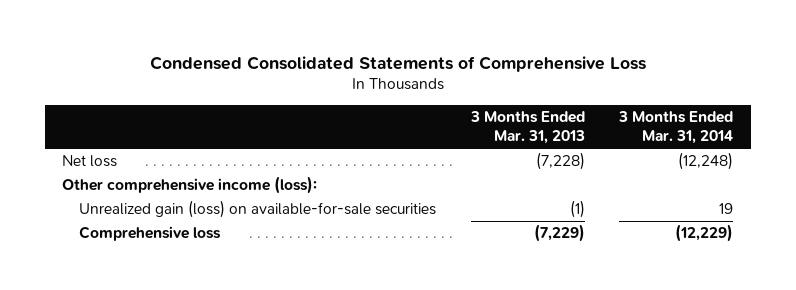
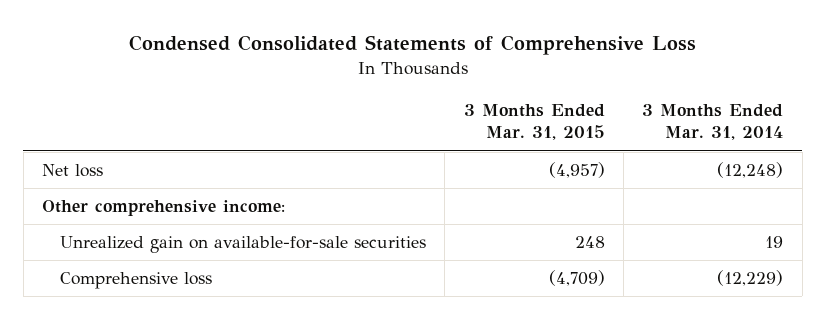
[469,111,585,145] 3 Months Ended Mar. 31, 2013 -> none
none -> [463,103,605,141] 3 Months Ended Mar. 31, 2015
[62,176,318,195] Other comprehensive income (loss): -> [42,200,286,217] Other comprehensive income:
[78,200,436,219] Unrealized gain (loss) on available-for-sale securities -> [59,236,426,254] Unrealized gain on available-for-sale securities

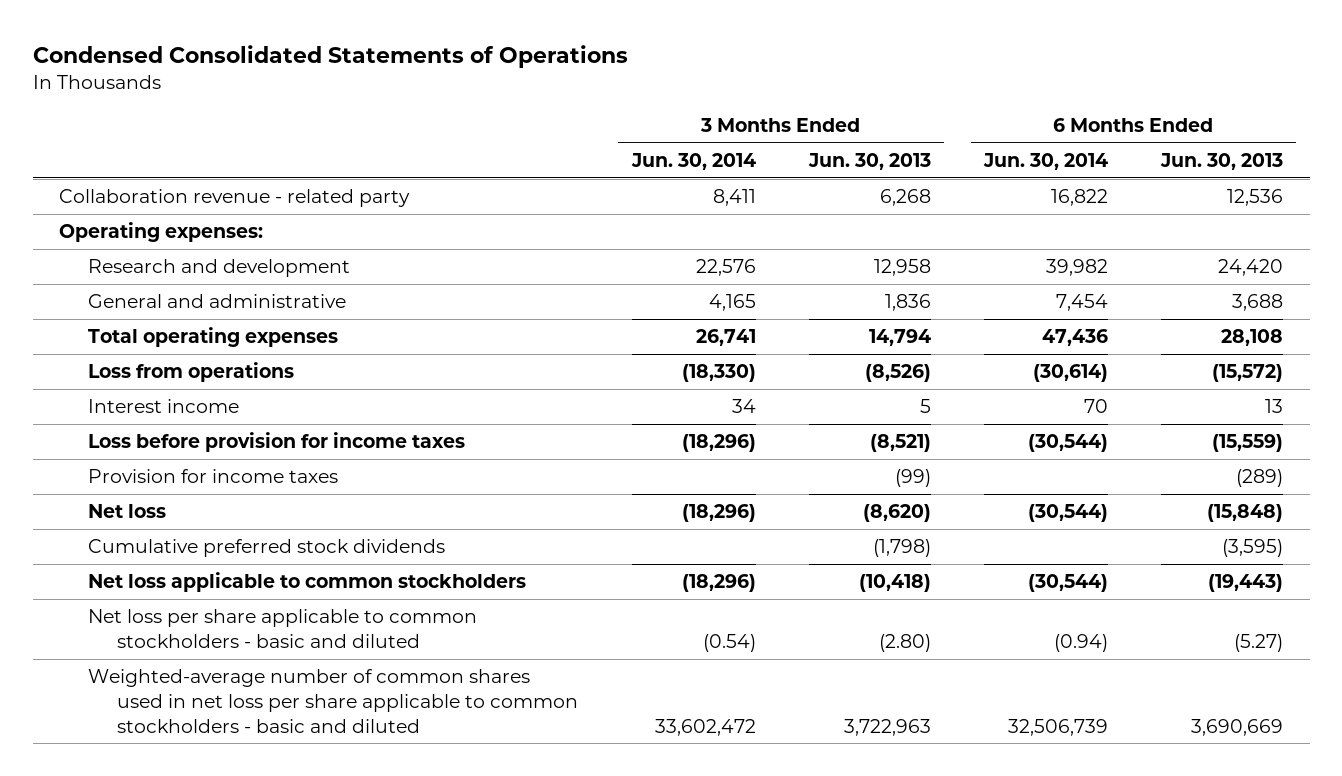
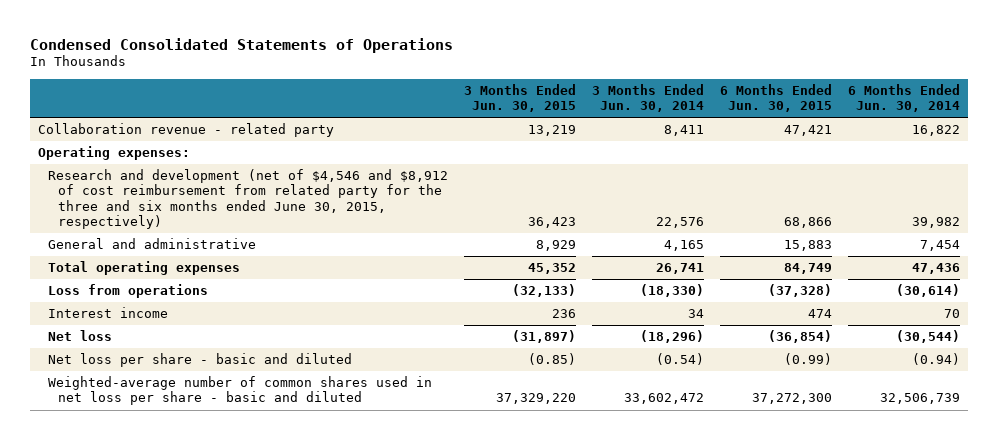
[807,152,931,170] Jun. 30, 2013 -> none
[1159,152,1283,170] Jun. 30, 2013 -> none
none -> [464,84,577,113] 3 Months Ended Jun. 30, 2015
none -> [720,84,833,113] 6 Months Ended Jun. 30, 2015
[88,259,351,278] Research and development -> [48,169,449,229] Research and development (net of $4,546 and $8,912 of cost reimbursement from related party for the three and six months ended June 30, 2015, respectively)
[88,432,466,453] Loss before provision for income taxes -> none
[88,469,339,484] Provision for income taxes -> none
[88,539,446,558] Cumulative preferred stock dividends -> none
[88,572,527,593] Net loss applicable to common stockholders -> none
[88,609,478,648] Net loss per share applicable to common stockholders - basic and diluted -> [48,353,353,368] Net loss per share - basic and diluted
[88,669,579,733] Weighted-average number of common shares used in net loss per share applicable to common stockholders - basic and diluted -> [48,376,433,406] Weighted-average number of common shares used in net loss per share - basic and diluted

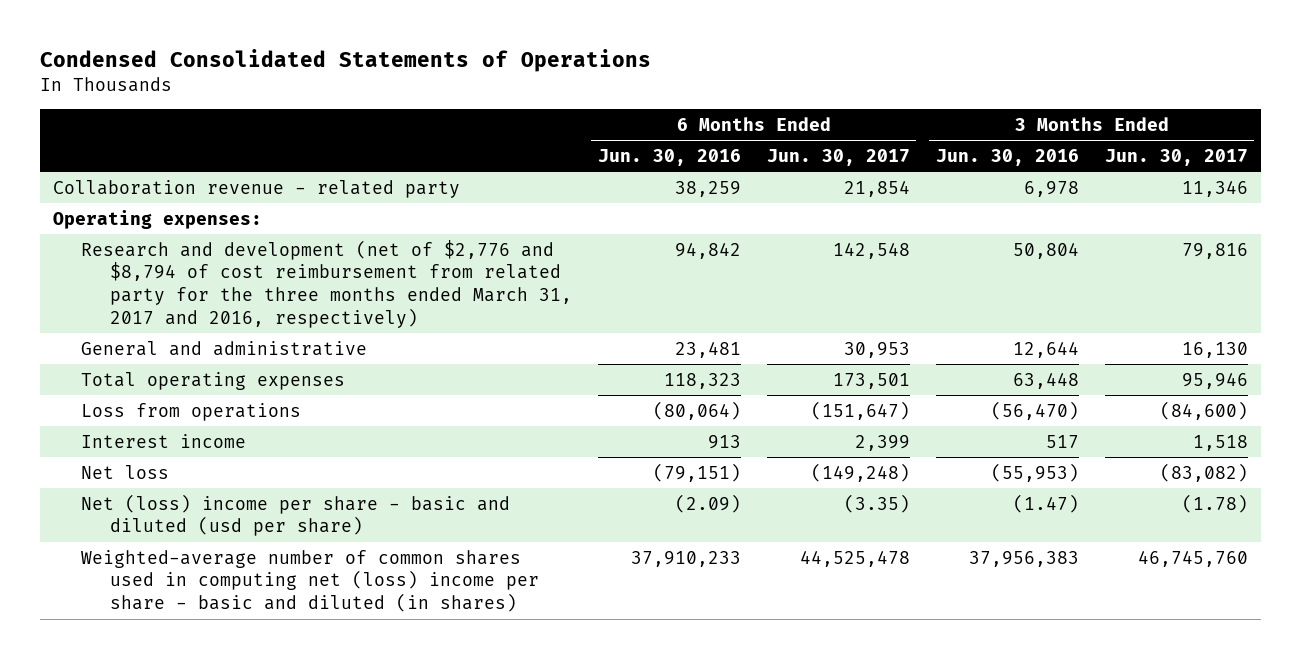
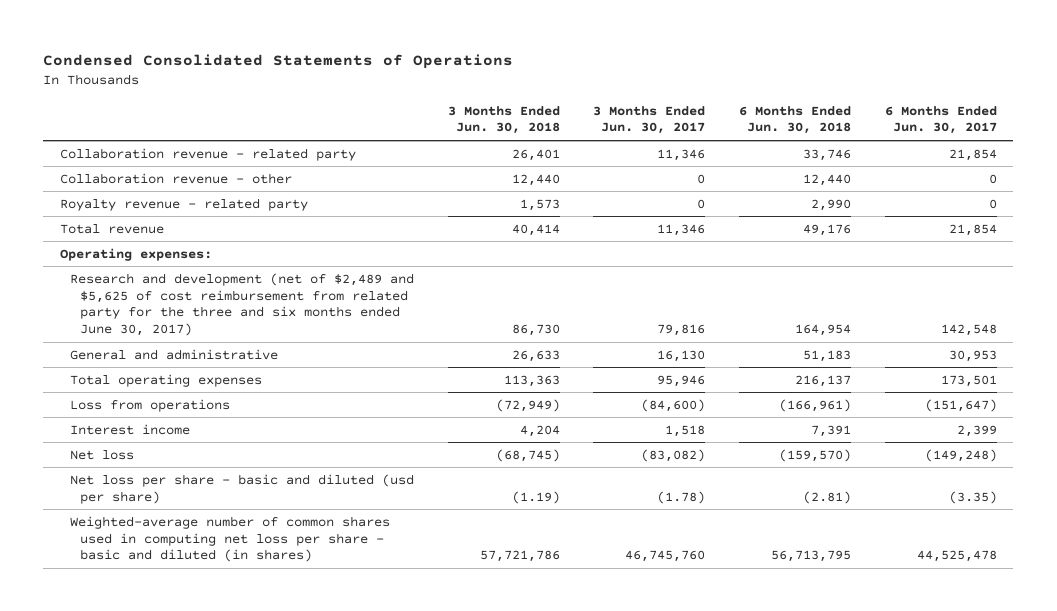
[597,148,741,166] Jun. 30, 2016 -> none
[935,148,1079,166] Jun. 30, 2016 -> none
none -> [447,105,560,135] 3 Months Ended Jun. 30, 2018
none -> [738,105,851,135] 6 Months Ended Jun. 30, 2018
none -> [60,172,293,184] Collaboration revenue - other
none -> [60,197,309,211] Royalty revenue - related party
none -> [60,223,165,234] Total revenue
[81,239,572,329] Research and development (net of $2,776 and $8,794 of cost reimbursement from related party for the three months ended March 31, 2017 and 2016, respectively) -> [70,272,415,337] Research and development (net of $2,489 and $5,625 of cost reimbursement from related party for the three and six months ended June 30, 2017)
[81,493,511,537] Net (loss) income per share - basic and diluted (usd per share) -> [70,473,415,504] Net loss per share - basic and diluted (usd per share)
[81,549,539,613] Weighted-average number of common shares used in computing net (loss) income per share - basic and diluted (in shares) -> [70,515,391,563] Weighted-average number of common shares used in computing net loss per share - basic and diluted (in shares)

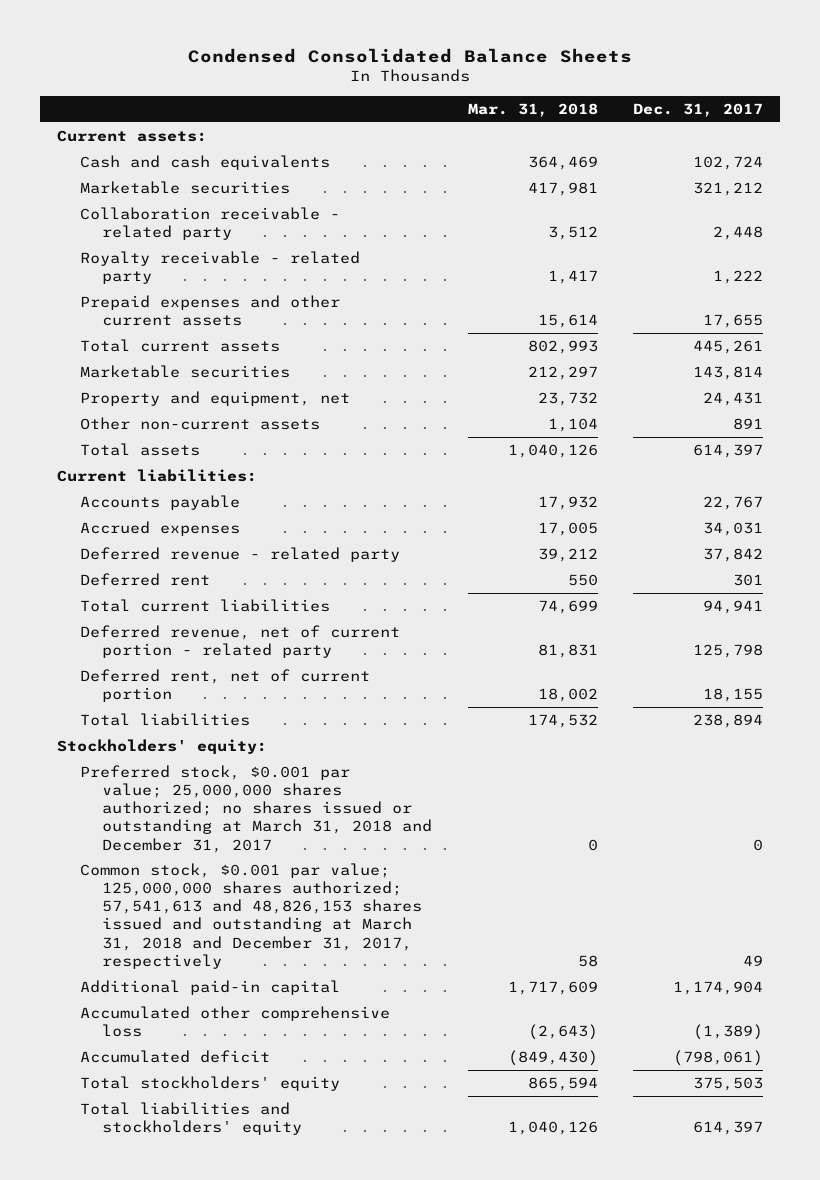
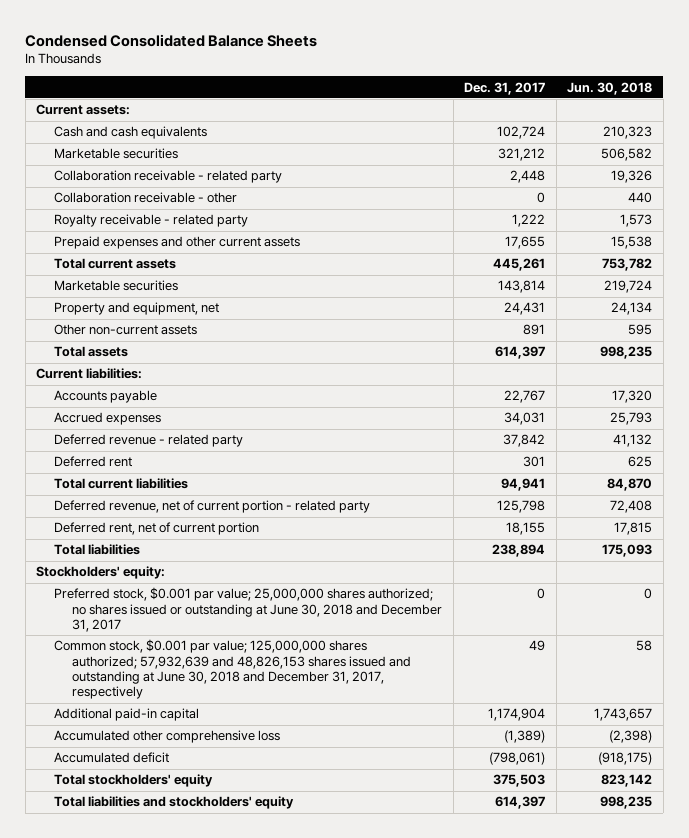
[467,102,598,117] Mar. 31, 2018 -> none
none -> [567,81,653,95] Jun. 30, 2018
none -> [54,192,238,204] Collaboration receivable - other
[79,764,433,853] Preferred stock, $0.001 par value; 25,000,000 shares authorized; no shares issued or outstanding at March 31, 2018 and December 31, 2017 -> [54,587,443,633] Preferred stock, $0.001 par value; 25,000,000 shares authorized; no shares issued or outstanding at June 30, 2018 and December 31, 2017
[79,862,423,969] Common stock, $0.001 par value; 125,000,000 shares authorized; 57,541,613 and 48,826,153 shares issued and outstanding at March 31, 2018 and December 31, 2017, respectively -> [54,639,412,700] Common stock, $0.001 par value; 125,000,000 shares authorized; 57,932,639 and 48,826,153 shares issued and outstanding at June 30, 2018 and December 31, 2017, respectively

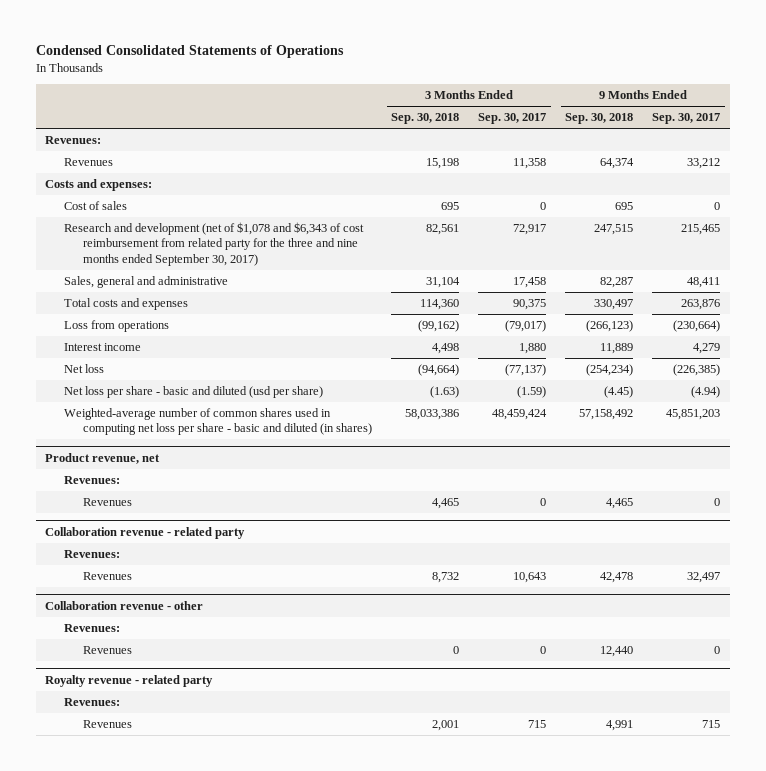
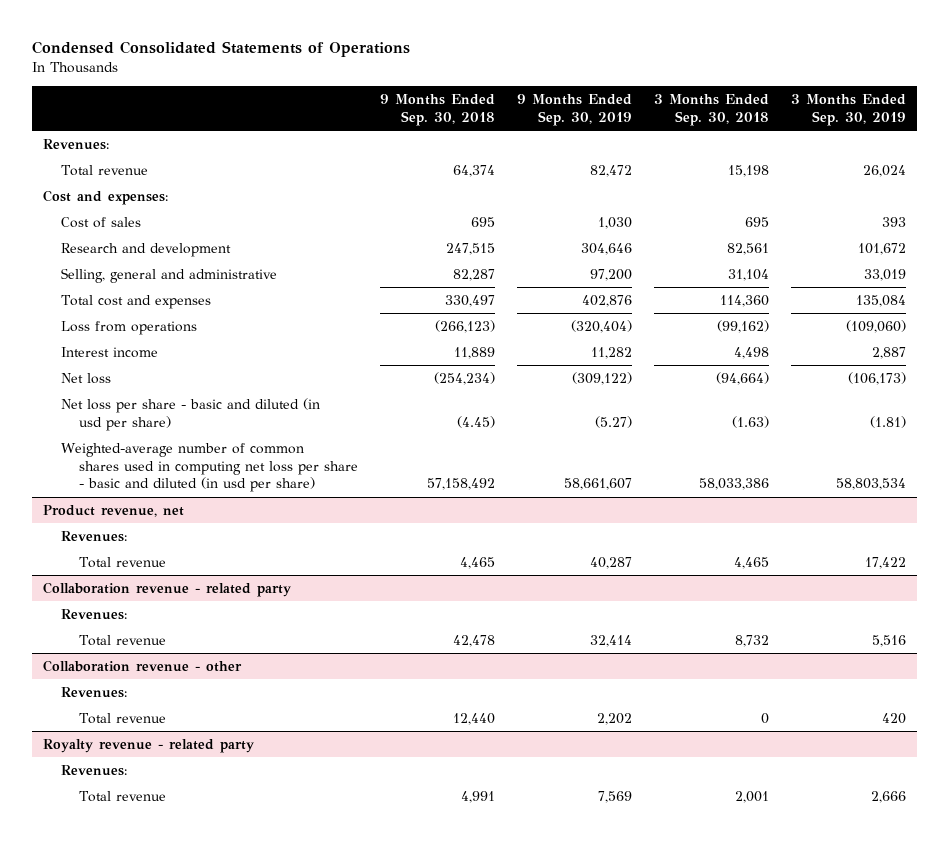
[478,113,547,125] Sep. 30, 2017 -> none
[652,113,721,125] Sep. 30, 2017 -> none
none -> [516,94,632,126] 9 Months Ended Sep. 30, 2019
none -> [790,94,906,126] 3 Months Ended Sep. 30, 2019
[64,158,114,167] Revenues -> [60,164,148,176] Total revenue
[45,179,153,192] Costs and expenses: -> [42,189,168,205] Cost and expenses:
[64,222,365,266] Research and development (net of $1,078 and $6,343 of cost reimbursement from related party for the three and nine months ended September 30, 2017) -> [60,242,231,257] Research and development
[64,276,229,289] Sales, general and administrative -> [60,267,277,283] Selling, general and administrative
[64,298,189,311] Total costs and expenses -> [60,294,211,309] Total cost and expenses
[64,386,324,399] Net loss per share - basic and diluted (usd per share) -> [60,397,320,431] Net loss per share - basic and diluted (in usd per share)
[64,408,373,436] Weighted-average number of common shares used in computing net loss per share - basic and diluted (in shares) -> [60,442,359,493] Weighted-average number of common shares used in computing net loss per share - basic and diluted (in usd per share)
[83,498,133,507] Revenues -> [79,556,167,568] Total revenue
[83,572,133,581] Revenues -> [79,634,167,646] Total revenue
[83,646,133,655] Revenues -> [79,712,167,724] Total revenue
[83,720,133,729] Revenues -> [79,790,167,802] Total revenue

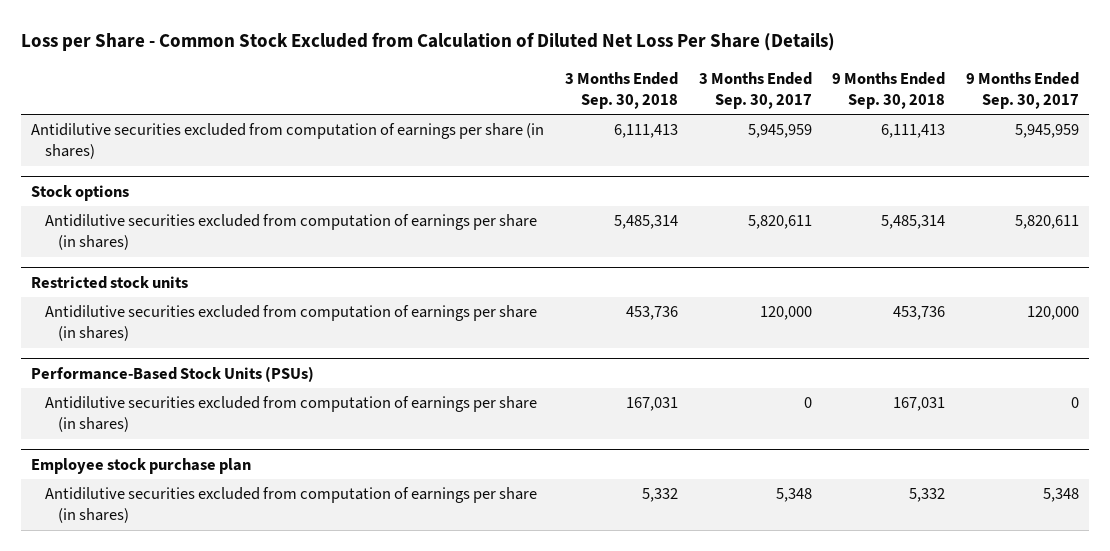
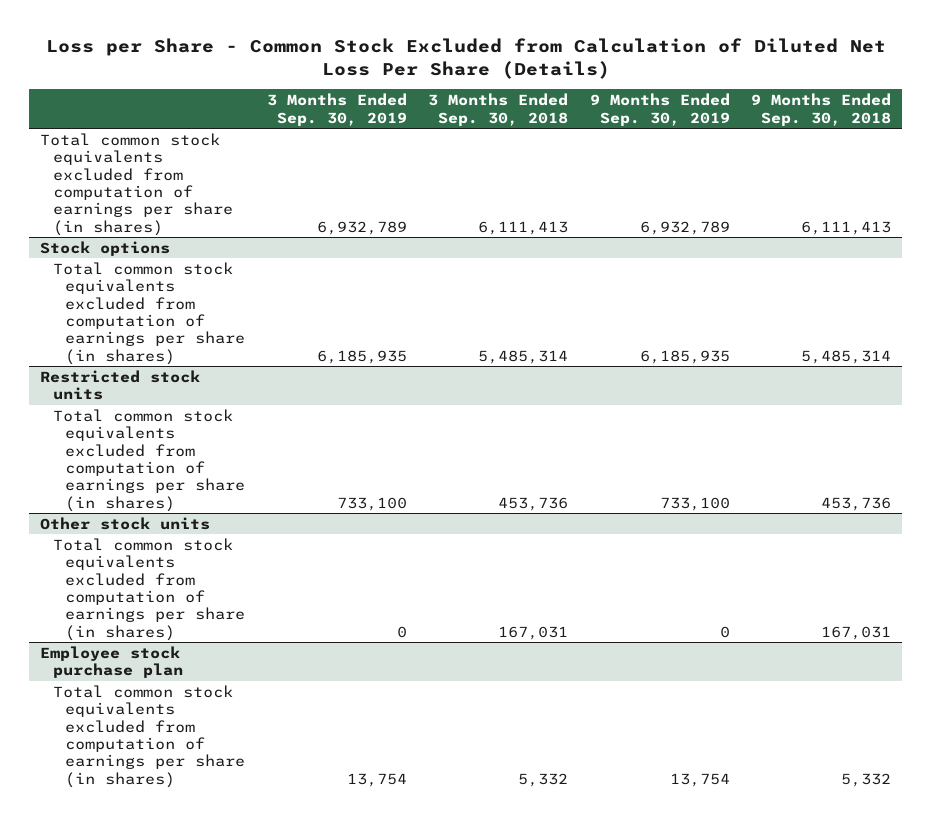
[698,71,812,109] 3 Months Ended Sep. 30, 2017 -> none
[965,71,1079,109] 9 Months Ended Sep. 30, 2017 -> none
none -> [266,93,407,126] 3 Months Ended Sep. 30, 2019
none -> [589,93,730,126] 9 Months Ended Sep. 30, 2019
[31,123,545,160] Antidilutive securities excluded from computation of earnings per share (in shares) -> [39,132,233,236] Total common stock equivalents excluded from computation of earnings per share (in shares)
[44,214,537,251] Antidilutive securities excluded from computation of earnings per share (in shares) -> [52,261,246,365] Total common stock equivalents excluded from computation of earnings per share (in shares)
[44,305,537,342] Antidilutive securities excluded from computation of earnings per share (in shares) -> [52,408,246,512] Total common stock equivalents excluded from computation of earnings per share (in shares)
[31,365,315,382] Performance-Based Stock Units (PSUs) -> [39,516,210,530] Other stock units
[44,396,537,433] Antidilutive securities excluded from computation of earnings per share (in shares) -> [52,537,246,641] Total common stock equivalents excluded from computation of earnings per share (in shares)
[44,487,537,524] Antidilutive securities excluded from computation of earnings per share (in shares) -> [52,684,246,788] Total common stock equivalents excluded from computation of earnings per share (in shares)

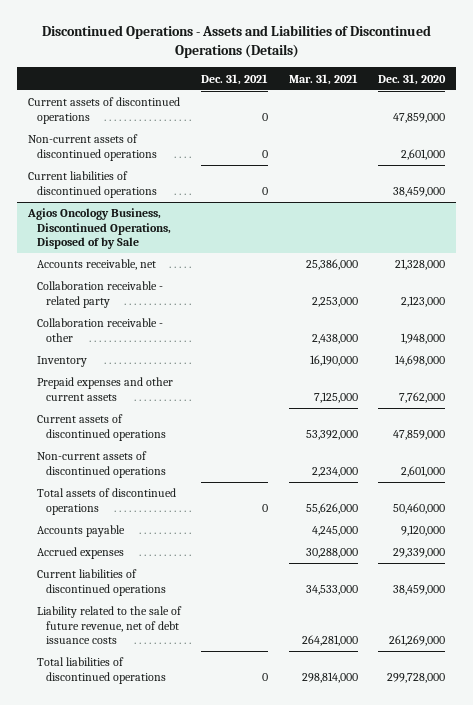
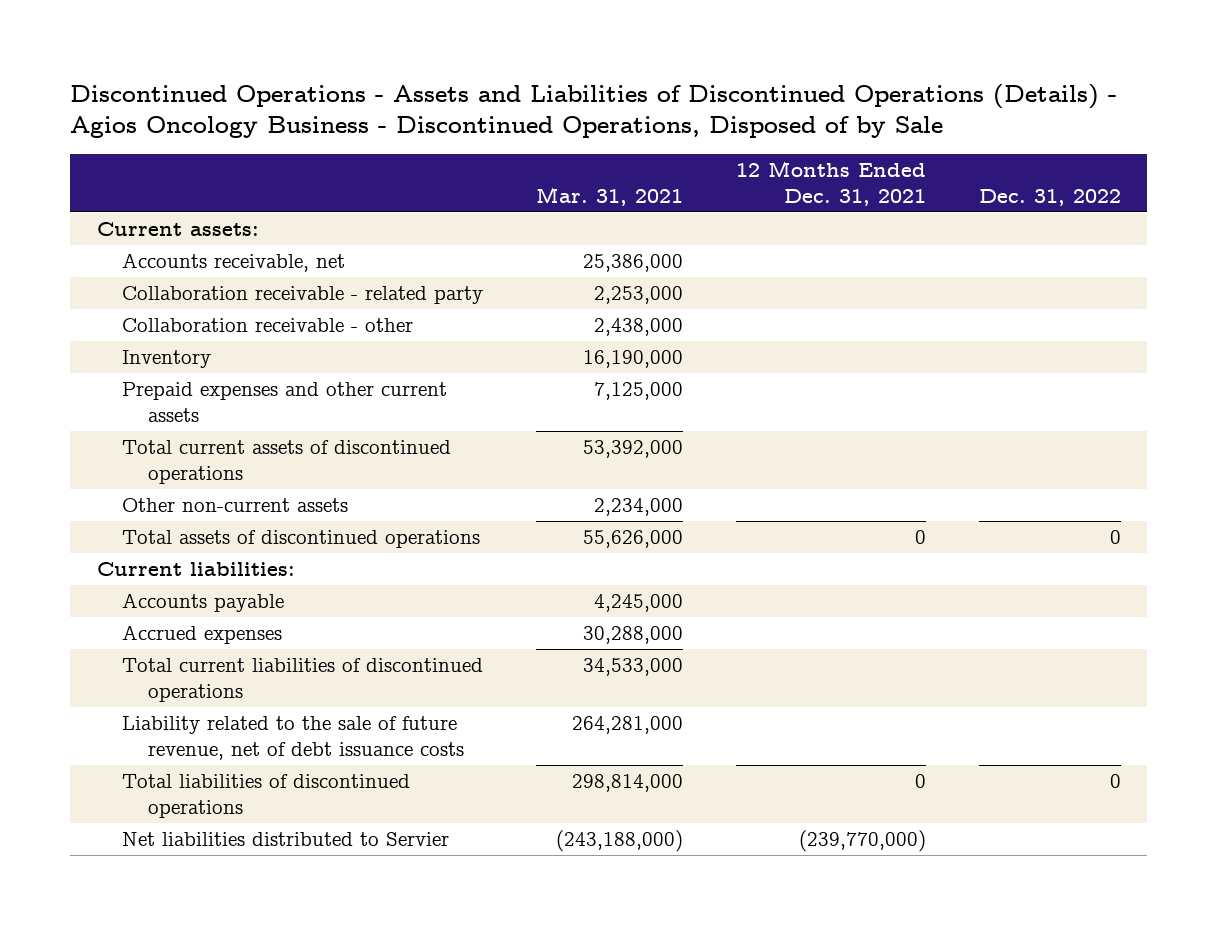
[41,25,431,59] Discontinued Operations - Assets and Liabilities of Discontinued Operations (Details) -> [70,83,1118,139] Discontinued Operations - Assets and Liabilities of Discontinued Operations (Details) - Agios Oncology Business - Discontinued Operations, Disposed of by Sale
[201,73,269,85] Dec. 31, 2021 -> none
[378,73,447,85] Dec. 31, 2020 -> none
none -> [735,160,926,206] 12 Months Ended Dec. 31, 2021
none -> [978,188,1121,206] Dec. 31, 2022
[27,97,180,124] Current assets of discontinued operations -> none
[27,134,157,161] Non-current assets of discontinued operations -> none
[27,171,157,198] Current liabilities of discontinued operations -> none
[26,208,171,249] Agios Oncology Business, Discontinued Operations, Disposed of by Sale -> none
none -> [96,221,259,236] Current assets:
[36,414,167,441] Current assets of discontinued operations -> [122,439,452,485] Total current assets of discontinued operations
[36,451,167,478] Non-current assets of discontinued operations -> [122,497,349,512] Other non-current assets
none -> [96,561,295,576] Current liabilities:
[36,569,167,596] Current liabilities of discontinued operations -> [122,657,484,703] Total current liabilities of discontinued operations
none -> [122,831,450,846] Net liabilities distributed to Servier

